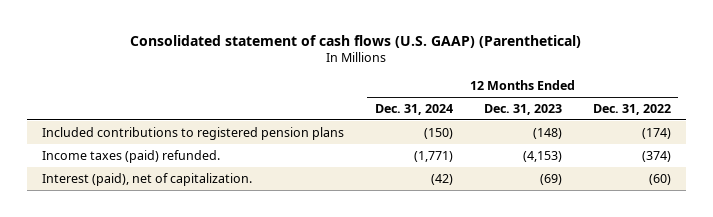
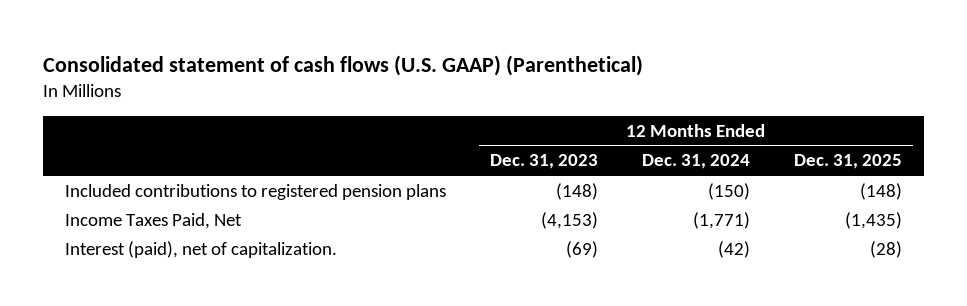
[592,104,671,116] Dec. 31, 2022 -> none
none -> [793,154,902,170] Dec. 31, 2025
[42,149,221,163] Income taxes (paid) refunded. -> [65,212,243,229] Income Taxes Paid, Net

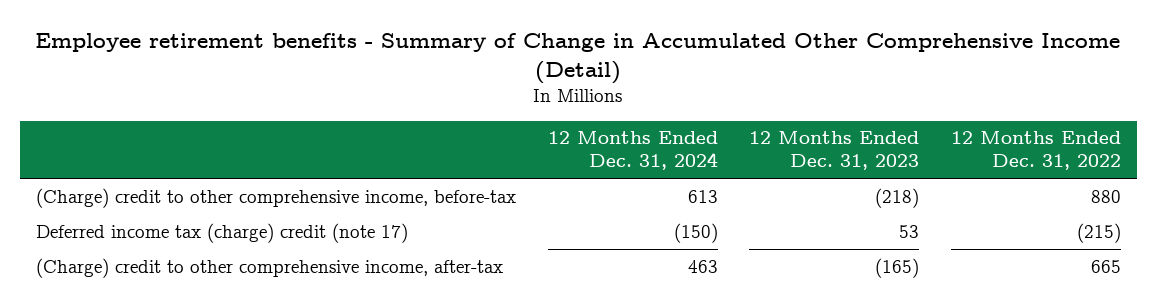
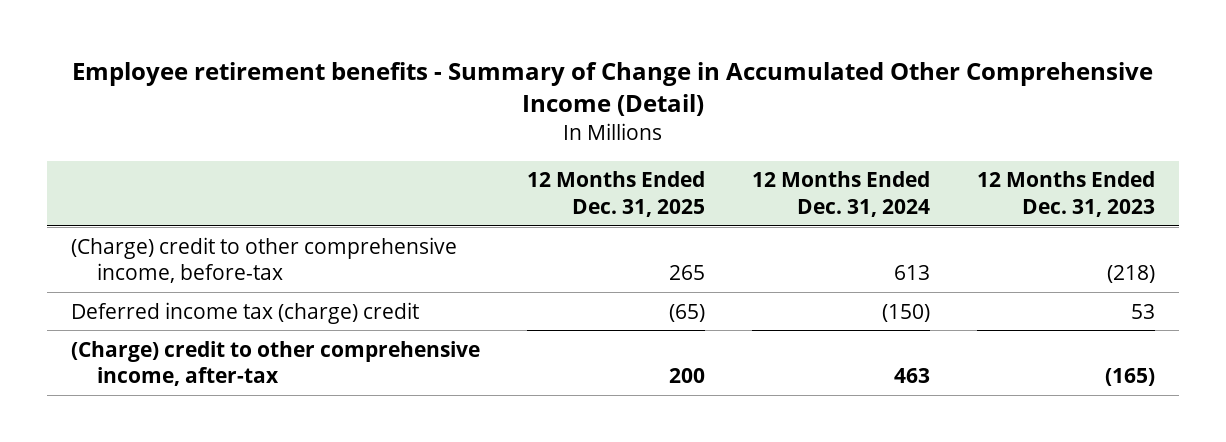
[951,131,1122,171] 12 Months Ended Dec. 31, 2022 -> none
none -> [526,171,705,218] 12 Months Ended Dec. 31, 2025
[35,222,408,243] Deferred income tax (charge) credit (note 17) -> [70,301,419,324] Deferred income tax (charge) credit

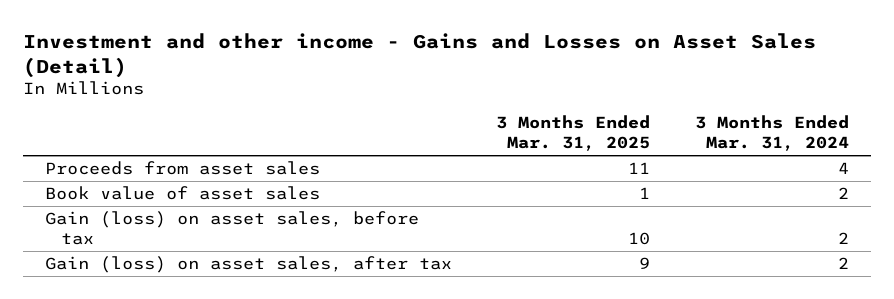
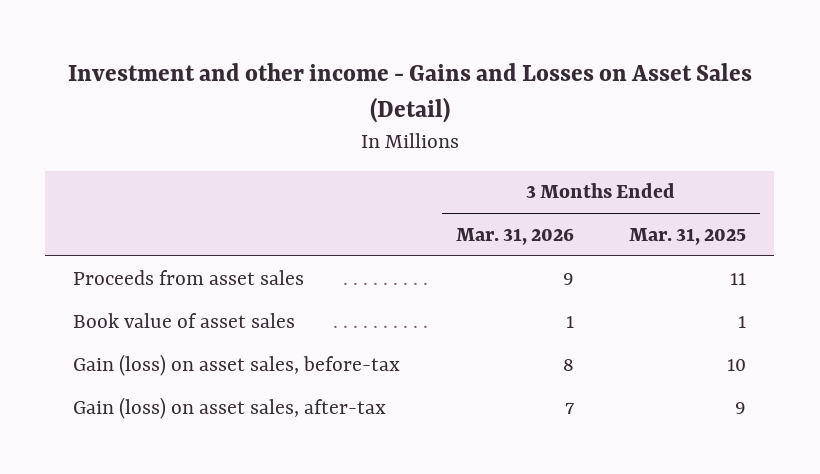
[694,115,849,151] 3 Months Ended Mar. 31, 2024 -> none
none -> [455,227,574,245] Mar. 31, 2026
[45,211,420,245] Gain (loss) on asset sales, before tax -> [73,353,401,376] Gain (loss) on asset sales, before-tax
[45,256,453,274] Gain (loss) on asset sales, after tax -> [73,396,387,419] Gain (loss) on asset sales, after-tax

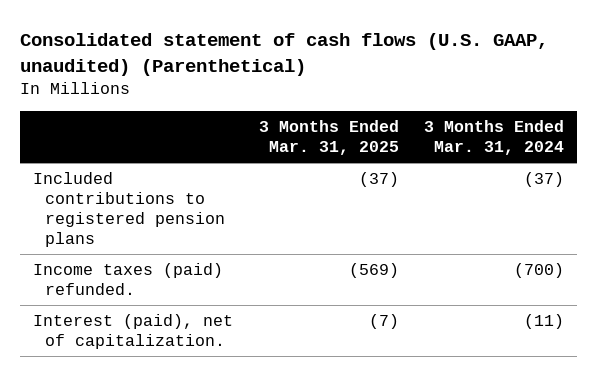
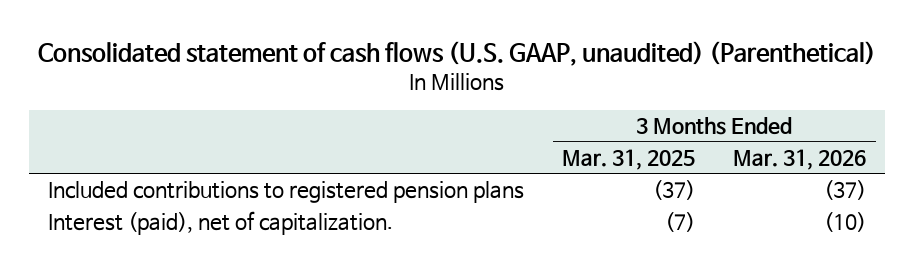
[424,120,565,155] 3 Months Ended Mar. 31, 2024 -> none
none -> [733,148,867,170] Mar. 31, 2026
[32,263,223,296] Income taxes (paid) refunded. -> none

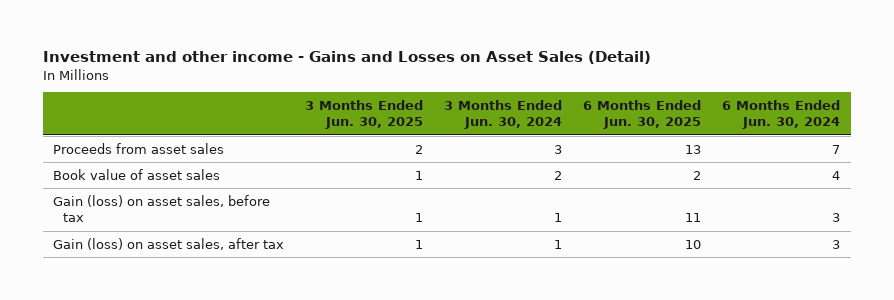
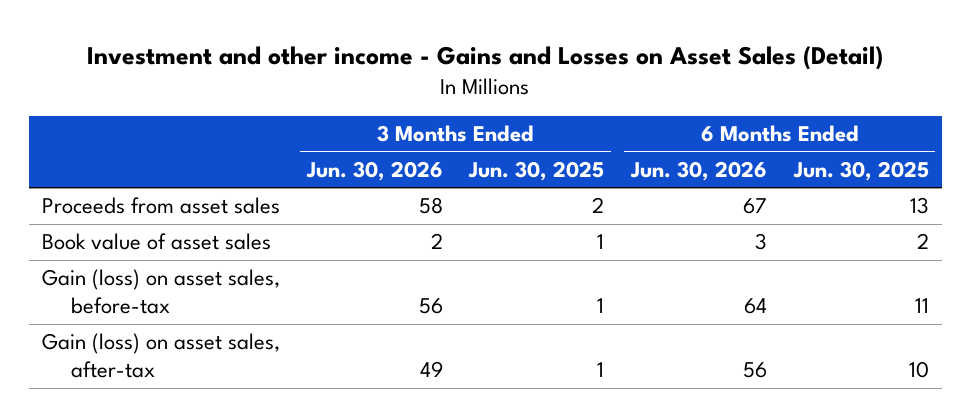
[444,100,563,130] 3 Months Ended Jun. 30, 2024 -> none
[722,100,841,130] 6 Months Ended Jun. 30, 2024 -> none
none -> [305,160,443,181] Jun. 30, 2026
none -> [630,160,768,181] Jun. 30, 2026
[53,194,271,223] Gain (loss) on asset sales, before tax -> [42,269,281,315] Gain (loss) on asset sales, before-tax
[53,237,285,250] Gain (loss) on asset sales, after tax -> [42,333,281,379] Gain (loss) on asset sales, after-tax

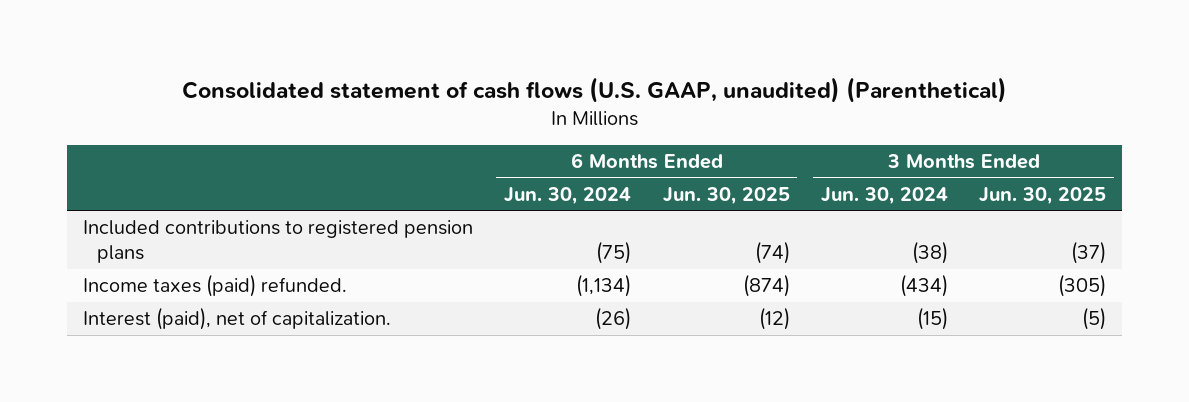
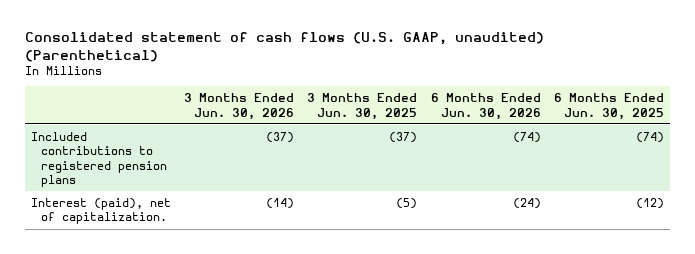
[504,186,632,205] Jun. 30, 2024 -> none
[820,186,948,205] Jun. 30, 2024 -> none
none -> [184,93,295,120] 3 Months Ended Jun. 30, 2026
none -> [430,93,541,120] 6 Months Ended Jun. 30, 2026
[82,274,347,298] Income taxes (paid) refunded. -> none

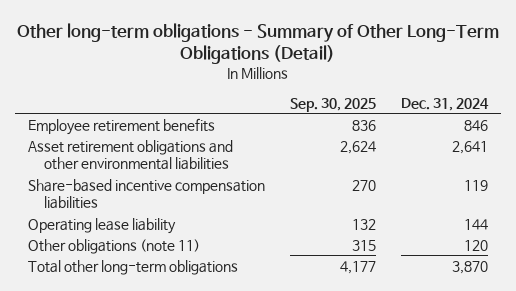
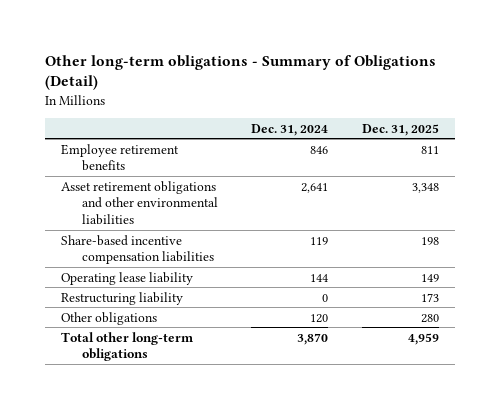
[17,22,500,64] Other long-term obligations - Summary of Other Long-Term Obligations (Detail) -> [44,54,436,91] Other long-term obligations - Summary of Obligations (Detail)
[290,97,377,112] Sep. 30, 2025 -> none
none -> [361,123,439,136] Dec. 31, 2025
none -> [61,291,184,305] Restructuring liability
[27,238,200,254] Other obligations (note 11) -> [61,311,158,325] Other obligations

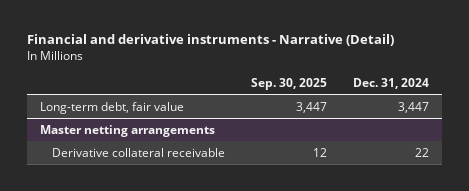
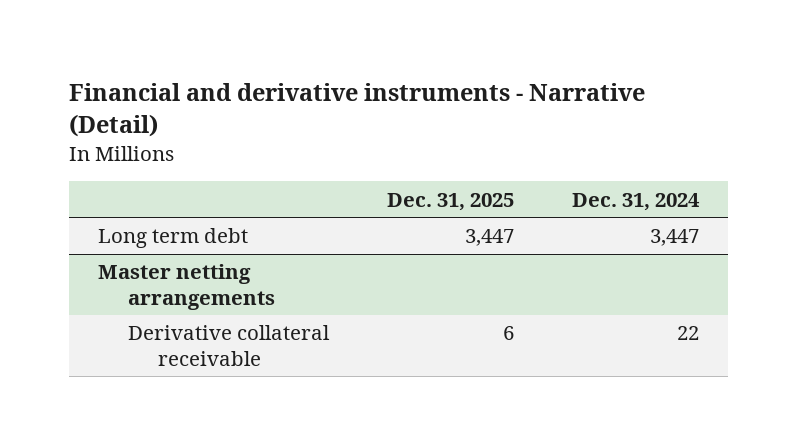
[251,77,328,90] Sep. 30, 2025 -> none
none -> [387,192,515,211] Dec. 31, 2025
[39,101,184,114] Long-term debt, fair value -> [97,228,248,249] Long term debt

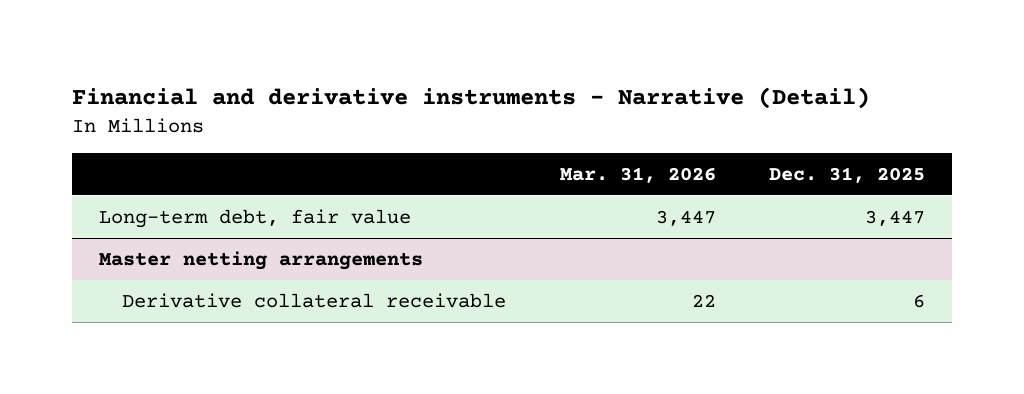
[572,192,701,211] Dec. 31, 2024 -> none
none -> [559,166,716,183] Mar. 31, 2026
[97,228,248,249] Long term debt -> [98,208,411,228] Long-term debt, fair value

